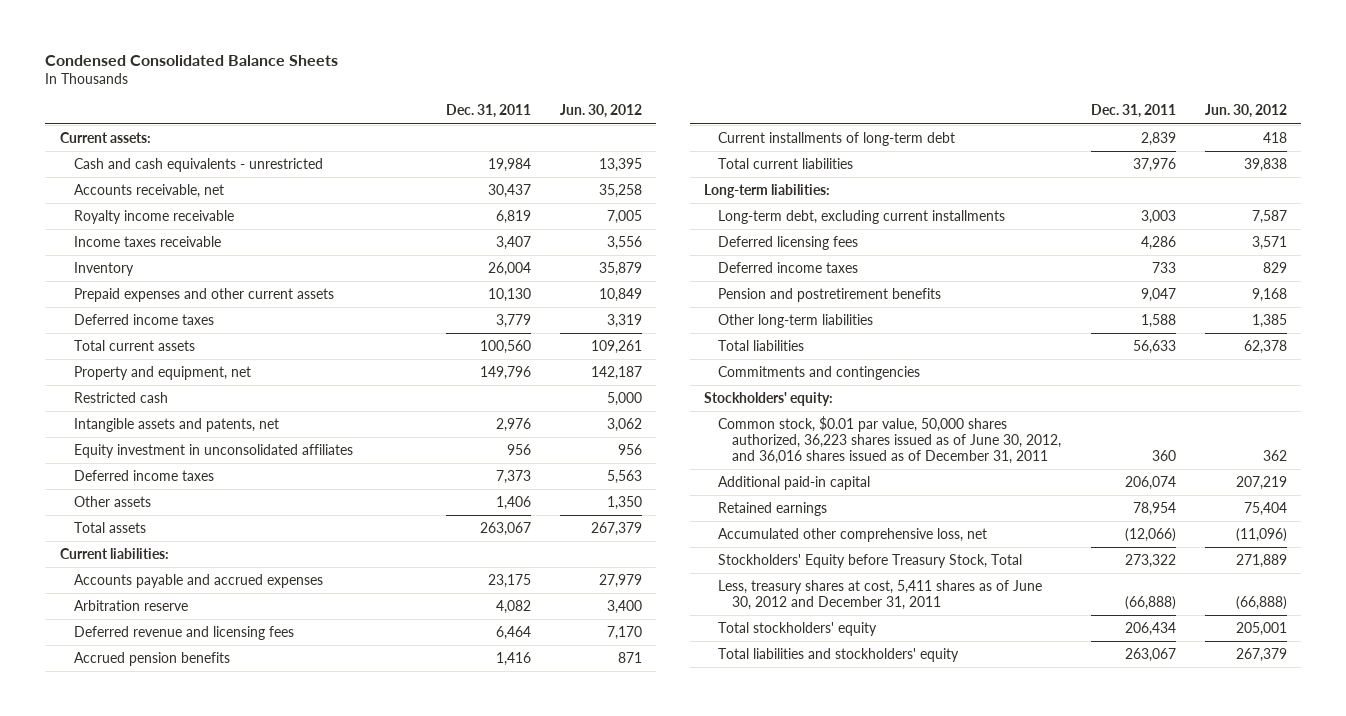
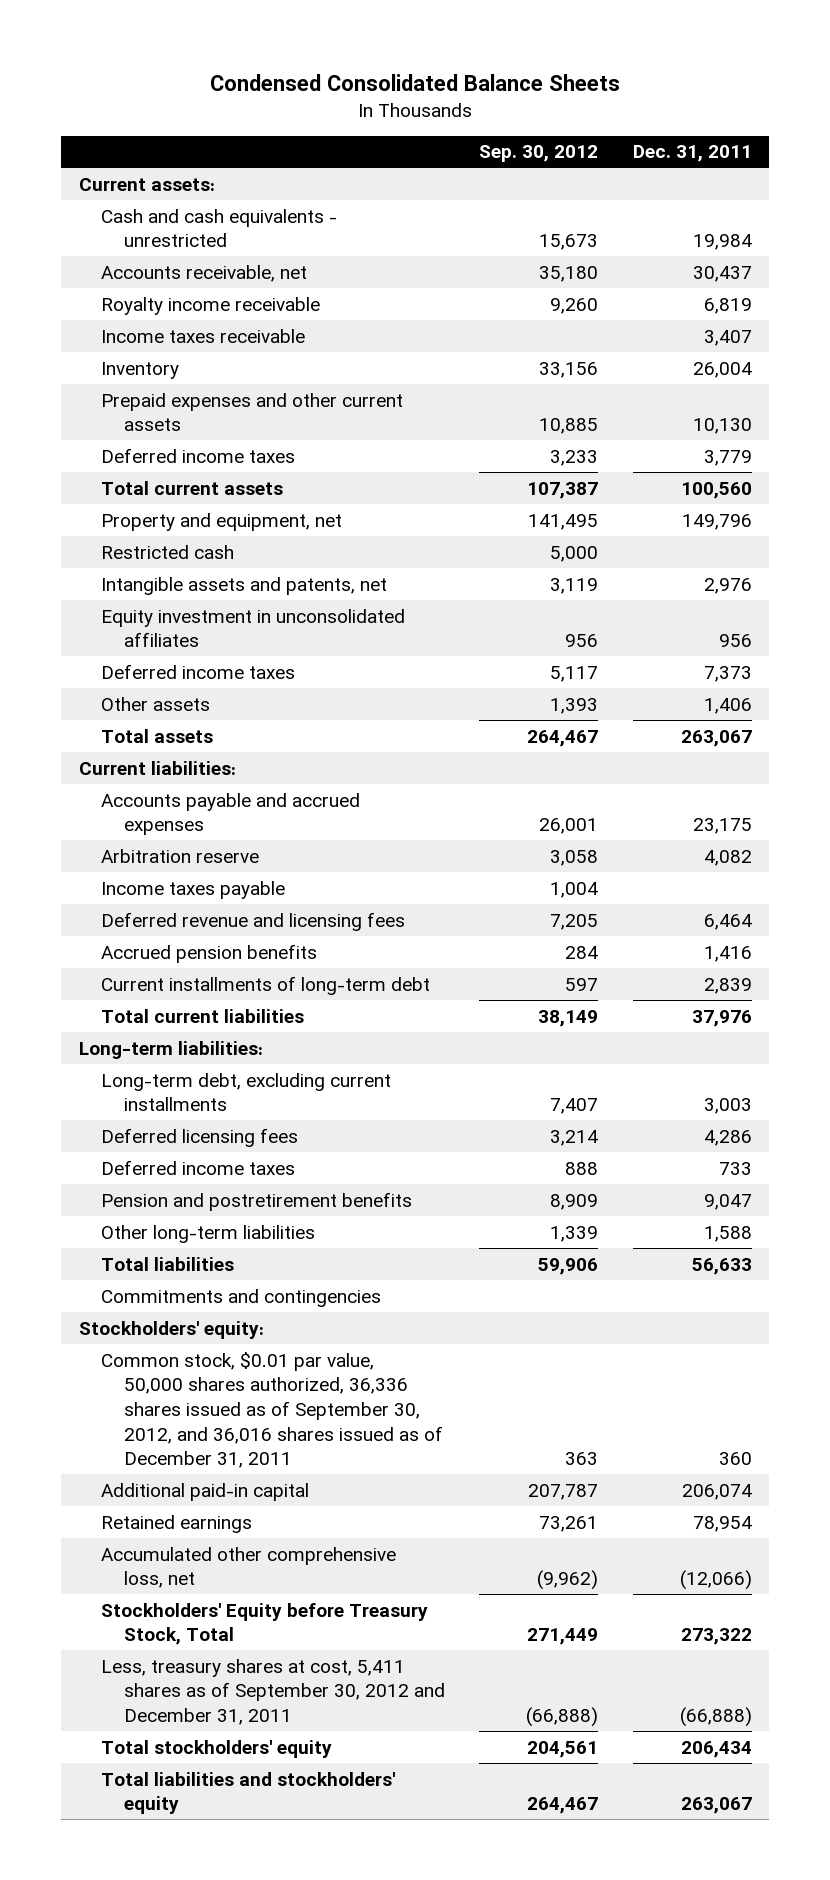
[559,104,642,119] Jun. 30, 2012 -> none
none -> [479,145,599,163] Sep. 30, 2012
none -> [101,880,286,899] Income taxes payable
[718,415,1062,464] Common stock, $0.01 par value, 50,000 shares authorized, 36,223 shares issued as of June 30, 2012, and 36,016 shares issued as of December 31, 2011 -> [101,1351,443,1469] Common stock, $0.01 par value, 50,000 shares authorized, 36,336 shares issued as of September 30, 2012, and 36,016 shares issued as of December 31, 2011
[718,579,1043,610] Less, treasury shares at cost, 5,411 shares as of June 30, 2012 and December 31, 2011 -> [101,1658,445,1725] Less, treasury shares at cost, 5,411 shares as of September 30, 2012 and December 31, 2011

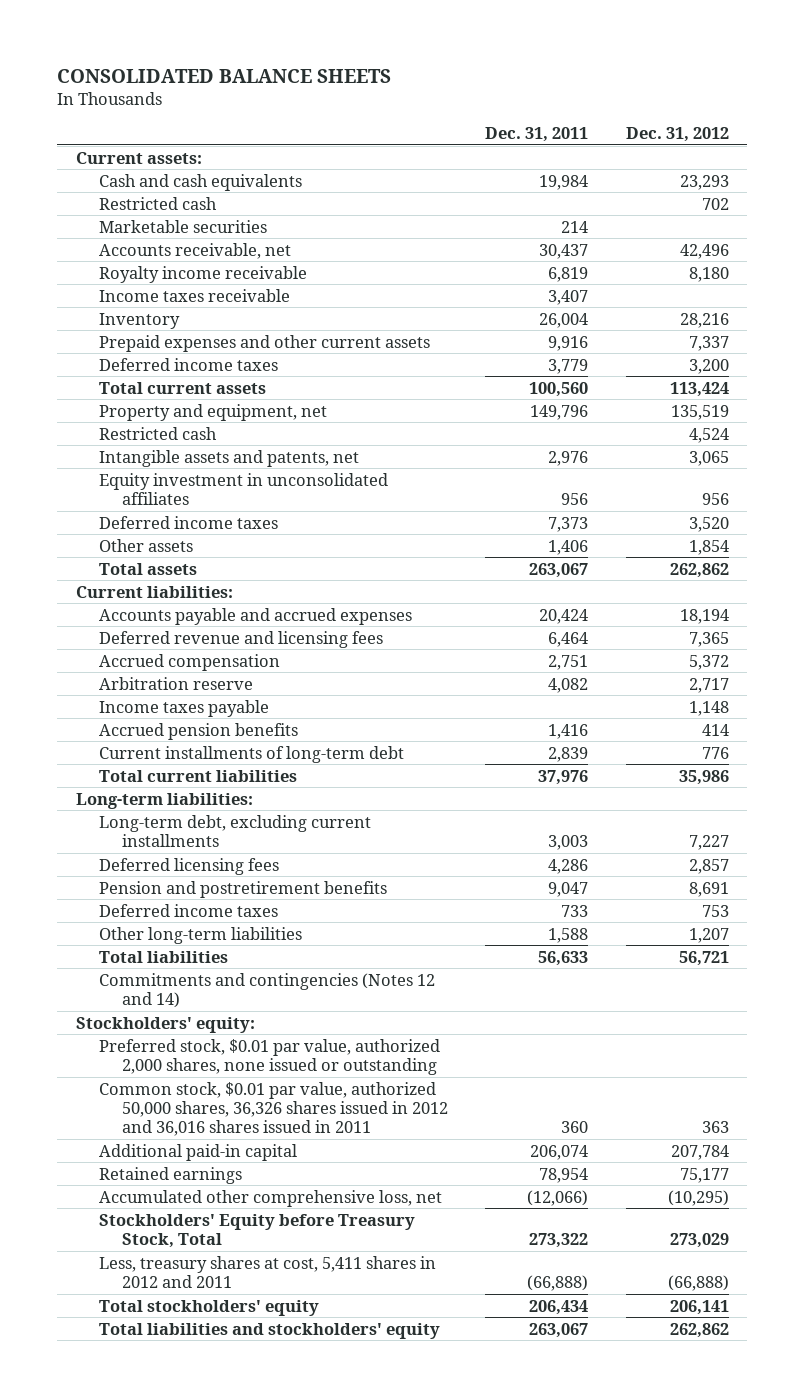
[210,73,621,91] Condensed Consolidated Balance Sheets -> [57,68,392,83] CONSOLIDATED BALANCE SHEETS
[479,145,599,163] Sep. 30, 2012 -> none
none -> [625,127,729,143] Dec. 31, 2012
[101,208,338,248] Cash and cash equivalents - unrestricted -> [98,173,302,191] Cash and cash equivalents
none -> [98,196,217,210] Restricted cash
none -> [98,219,267,233] Marketable securities
[692,418,752,435] 10,130 -> [548,335,589,351] 9,916
[692,818,752,835] 23,175 -> [539,608,589,624] 20,424
[101,911,406,931] Deferred revenue and licensing fees -> [98,630,383,648] Deferred revenue and licensing fees
none -> [98,653,280,671] Accrued compensation
[101,1159,296,1175] Deferred income taxes -> [98,903,278,917] Deferred income taxes
[101,1288,382,1307] Commitments and contingencies -> [98,972,435,1008] Commitments and contingencies (Notes 12 and 14)
none -> [98,1038,440,1075] Preferred stock, $0.01 par value, authorized 2,000 shares, none issued or outstanding
[101,1351,443,1469] Common stock, $0.01 par value, 50,000 shares authorized, 36,336 shares issued as of September 30, 2012, and 36,016 shares issued as of December 31, 2011 -> [98,1081,448,1137] Common stock, $0.01 par value, authorized 50,000 shares, 36,326 shares issued in 2012 and 36,016 shares issued in 2011
[101,1658,445,1725] Less, treasury shares at cost, 5,411 shares as of September 30, 2012 and December 31, 2011 -> [98,1255,436,1288] Less, treasury shares at cost, 5,411 shares in 2012 and 2011

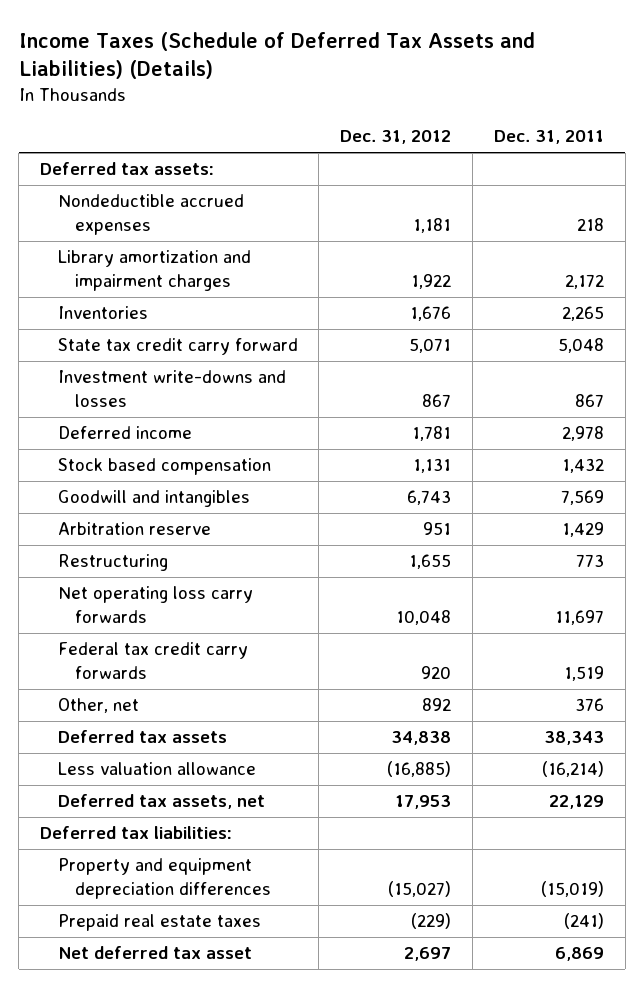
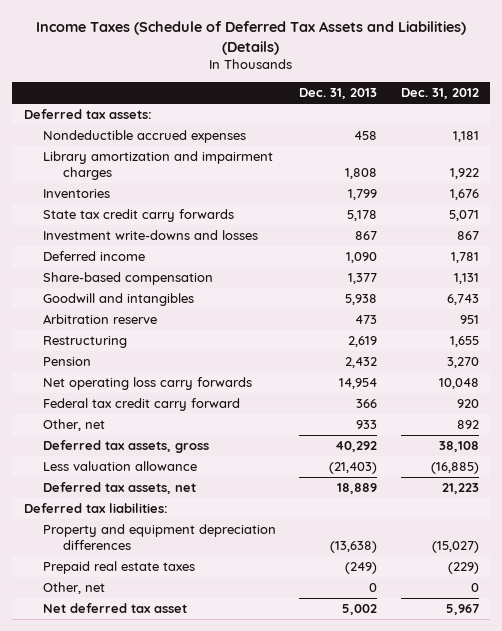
[494,130,605,145] Dec. 31, 2011 -> none
none -> [299,88,378,100] Dec. 31, 2013
[57,338,298,356] State tax credit carry forward -> [43,209,235,223] State tax credit carry forwards
[57,458,271,476] Stock based compensation -> [43,272,214,286] Share-based compensation
none -> [43,357,92,367] Pension
[57,642,248,680] Federal tax credit carry forwards -> [43,398,241,412] Federal tax credit carry forward
[57,730,227,744] Deferred tax assets -> [43,440,210,454] Deferred tax assets, gross
[391,731,452,746] 34,838 -> [438,441,479,453] 38,108
[395,795,452,810] 17,953 -> [441,483,479,495] 21,223
none -> [43,582,106,595] Other, net
[404,947,452,962] 2,697 -> [445,604,479,616] 5,967

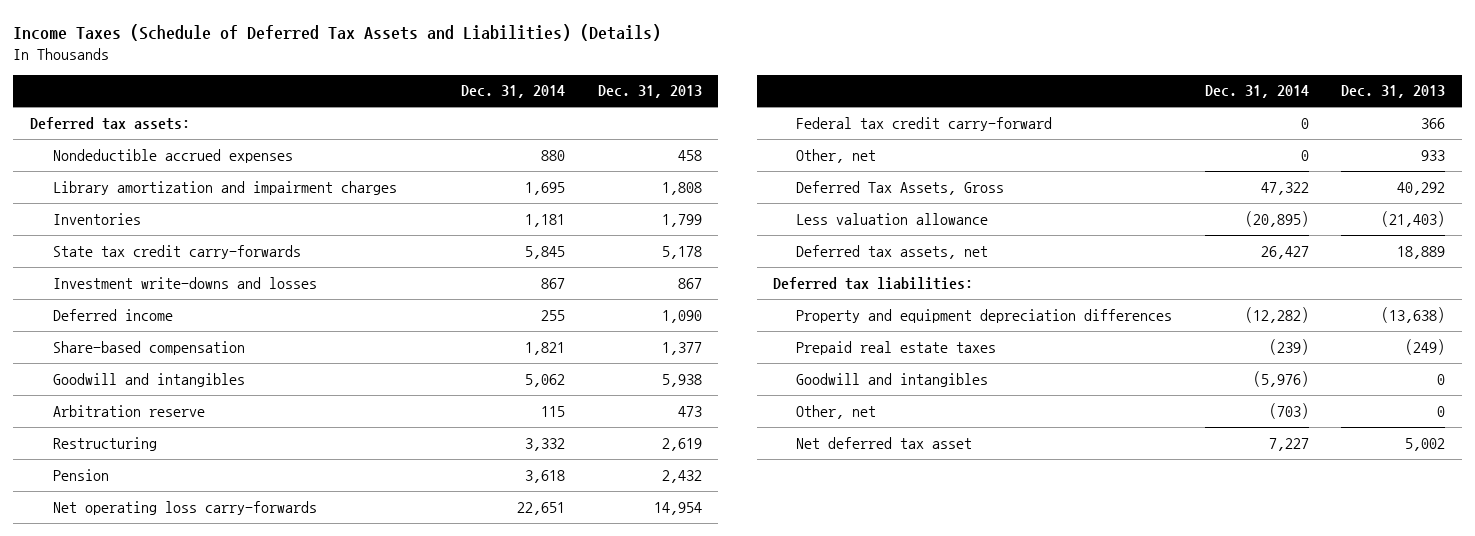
[400,88,479,100] Dec. 31, 2012 -> none
none -> [461,85,566,99] Dec. 31, 2014
[43,209,235,223] State tax credit carry forwards -> [52,244,301,259] State tax credit carry-forwards
[43,377,253,391] Net operating loss carry forwards -> [52,500,317,515] Net operating loss carry-forwards
[43,398,241,412] Federal tax credit carry forward -> [796,116,1053,131] Federal tax credit carry-forward
[43,440,210,454] Deferred tax assets, gross -> [796,180,1005,195] Deferred Tax Assets, Gross
none -> [796,372,989,387] Goodwill and intangibles

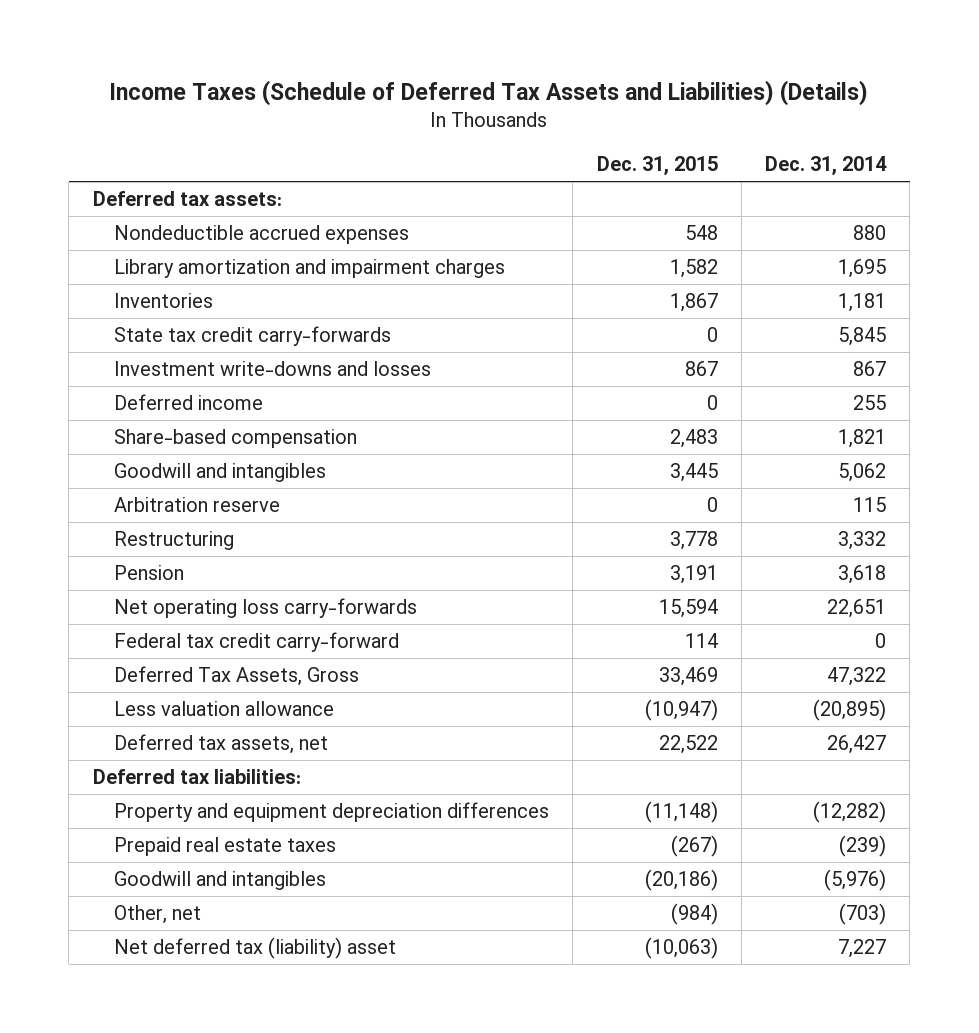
[597,85,702,99] Dec. 31, 2013 -> none
none -> [596,156,718,176] Dec. 31, 2015
[796,148,877,163] Other, net -> none
[796,436,973,449] Net deferred tax asset -> [114,937,397,960] Net deferred tax (liability) asset

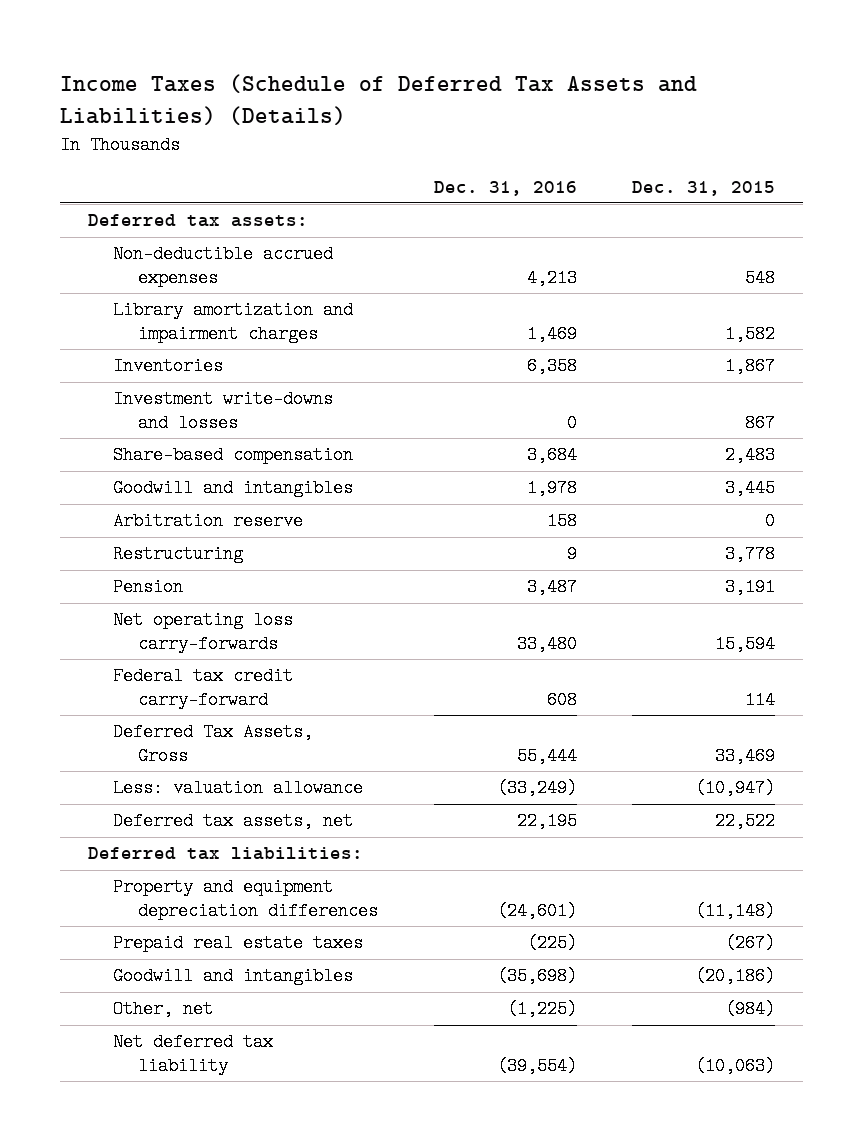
[765,156,888,176] Dec. 31, 2014 -> none
none -> [433,180,577,196] Dec. 31, 2016
[114,225,410,245] Nondeductible accrued expenses -> [112,245,333,288] Non-deductible accrued expenses
[114,326,392,347] State tax credit carry-forwards -> none
[114,394,264,411] Deferred income -> none
[114,701,335,717] Less valuation allowance -> [112,779,363,798] Less: valuation allowance
[114,937,397,960] Net deferred tax (liability) asset -> [112,1033,273,1076] Net deferred tax liability

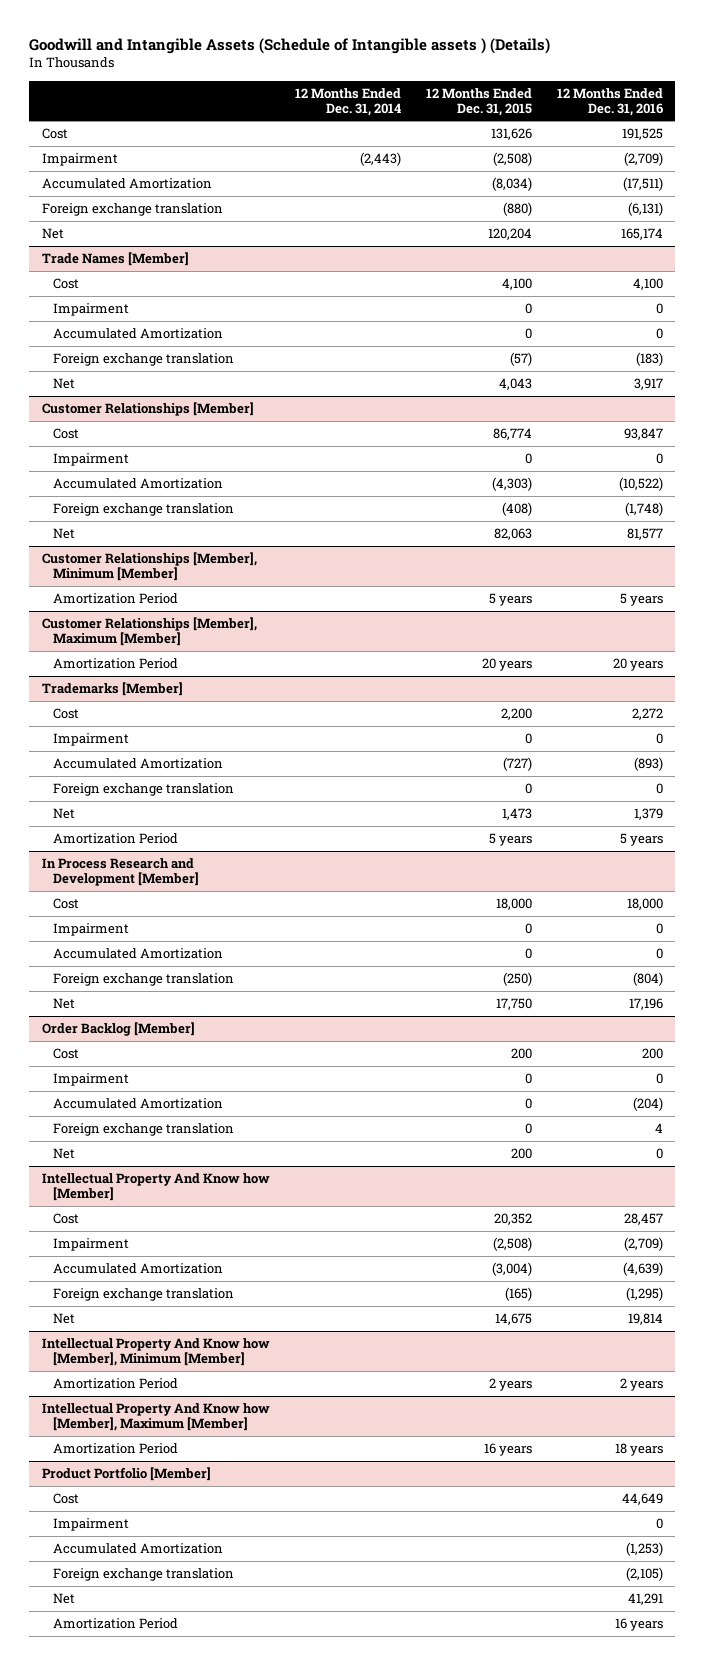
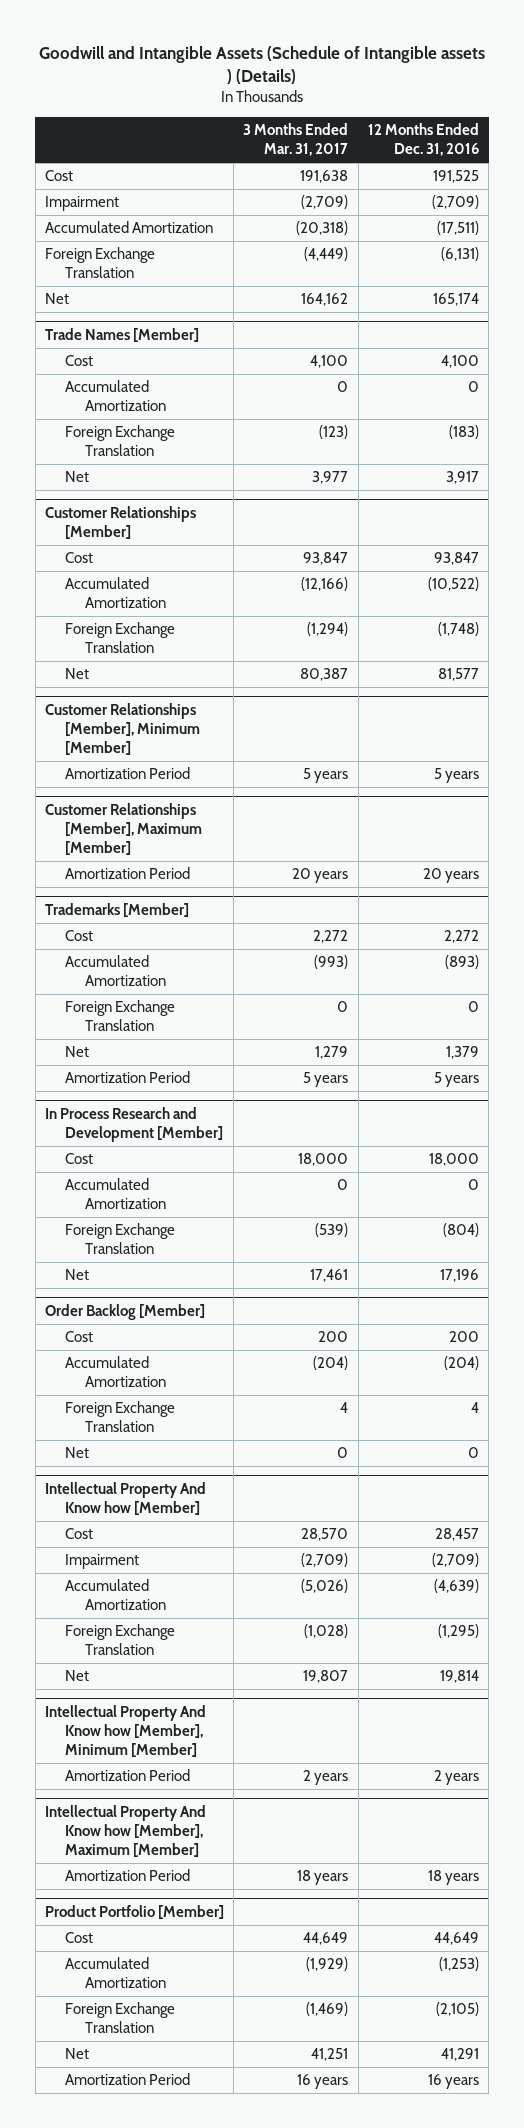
[294,87,401,116] 12 Months Ended Dec. 31, 2014 -> none
[425,87,532,116] 12 Months Ended Dec. 31, 2015 -> none
none -> [243,123,349,157] 3 Months Ended Mar. 31, 2017
[41,203,223,217] Foreign exchange translation -> [45,247,156,279] Foreign Exchange Translation
[53,303,130,317] Impairment -> none
[53,353,235,367] Foreign exchange translation -> [65,425,176,457] Foreign Exchange Translation
[53,453,130,467] Impairment -> none
[53,503,235,517] Foreign exchange translation -> [65,622,176,654] Foreign Exchange Translation
[53,733,130,747] Impairment -> none
[53,783,235,797] Foreign exchange translation -> [65,1000,176,1032] Foreign Exchange Translation
[53,923,130,937] Impairment -> none
[53,973,235,987] Foreign exchange translation -> [65,1223,176,1255] Foreign Exchange Translation
[53,1073,130,1087] Impairment -> none
[53,1123,235,1137] Foreign exchange translation -> [65,1401,176,1433] Foreign Exchange Translation
[53,1288,235,1302] Foreign exchange translation -> [65,1624,176,1656] Foreign Exchange Translation
[53,1518,130,1532] Impairment -> none
[53,1568,235,1582] Foreign exchange translation -> [65,2002,176,2034] Foreign Exchange Translation

